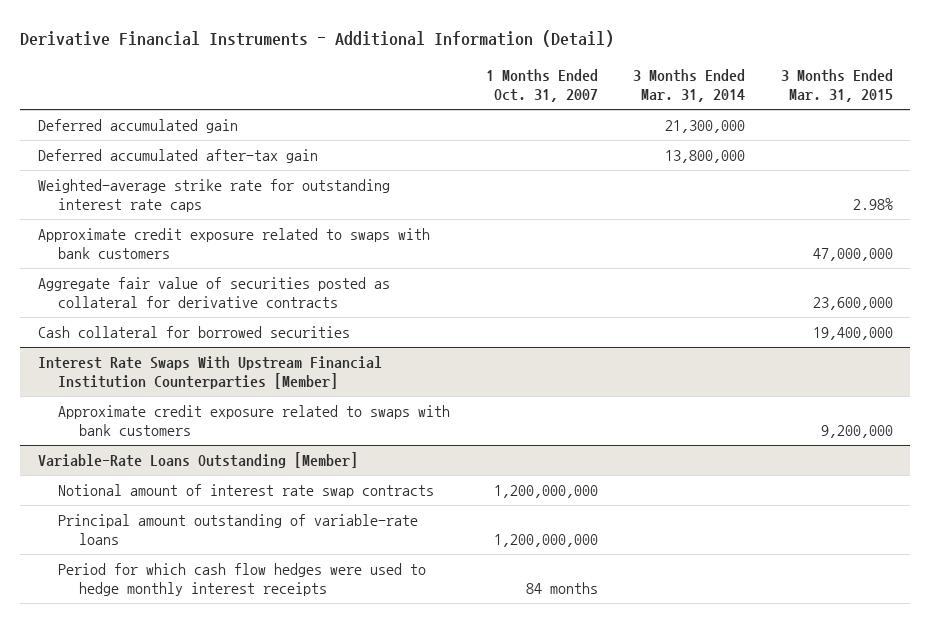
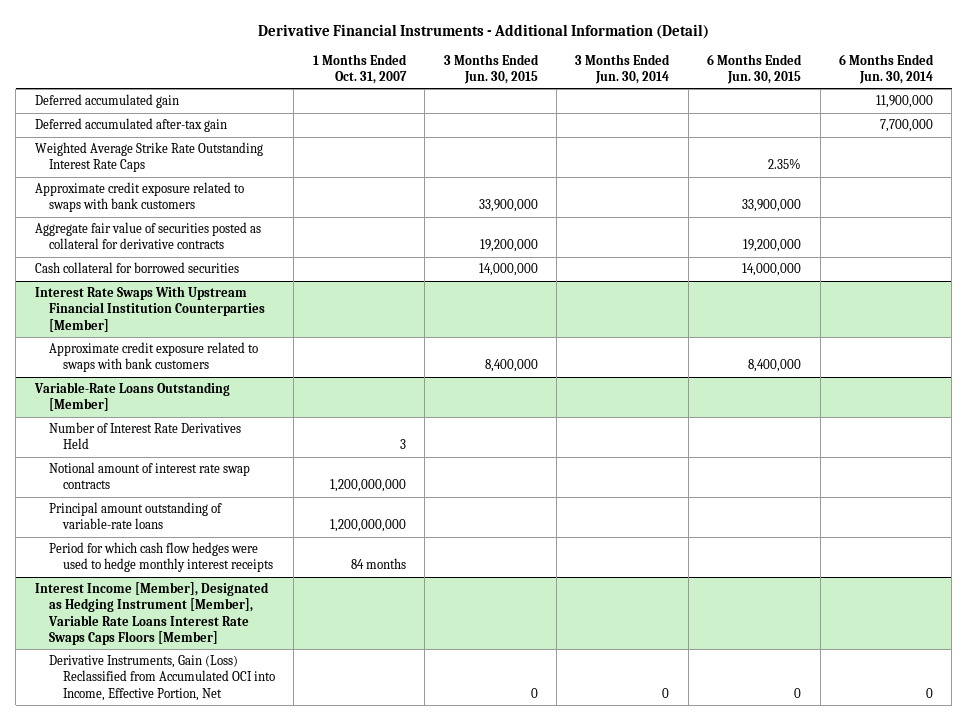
[633,68,746,103] 3 Months Ended Mar. 31, 2014 -> none
[780,68,893,103] 3 Months Ended Mar. 31, 2015 -> none
none -> [443,53,539,84] 3 Months Ended Jun. 30, 2015
none -> [575,53,671,84] 3 Months Ended Jun. 30, 2014
none -> [707,53,803,84] 6 Months Ended Jun. 30, 2015
none -> [839,53,935,84] 6 Months Ended Jun. 30, 2014
[37,178,390,213] Weighted-average strike rate for outstanding interest rate caps -> [34,142,263,173] Weighted Average Strike Rate Outstanding Interest Rate Caps
none -> [48,422,241,450] Number of Interest Rate Derivatives Held
none -> [34,582,269,645] Interest Income [Member], Designated as Hedging Instrument [Member], Variable Rate Loans Interest Rate Swaps Caps Floors [Member]
none -> [48,655,275,701] Derivative Instruments, Gain (Loss) Reclassified from Accumulated OCI into Income, Effective Portion, Net

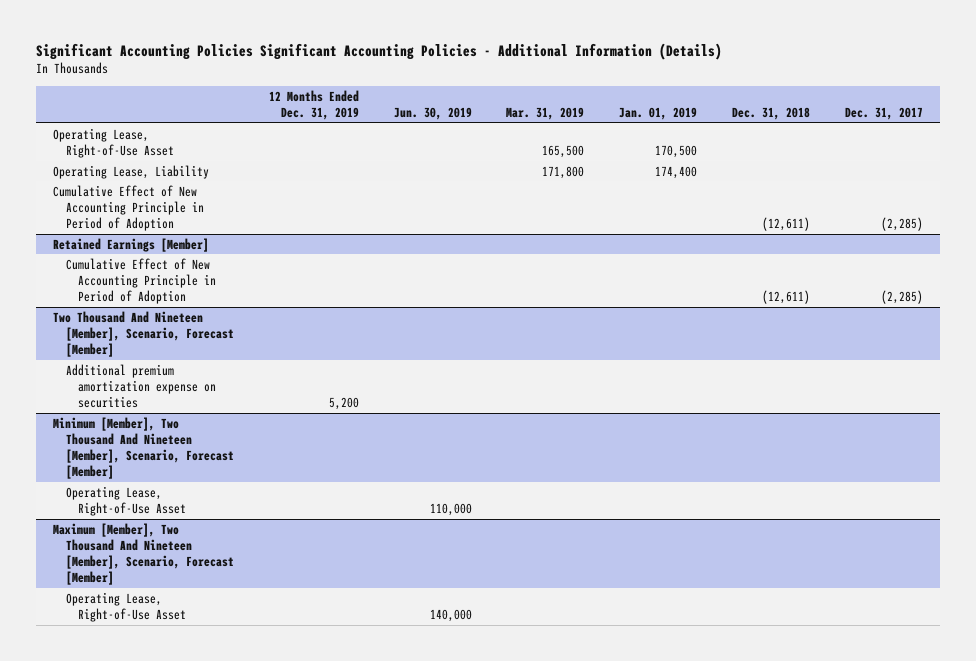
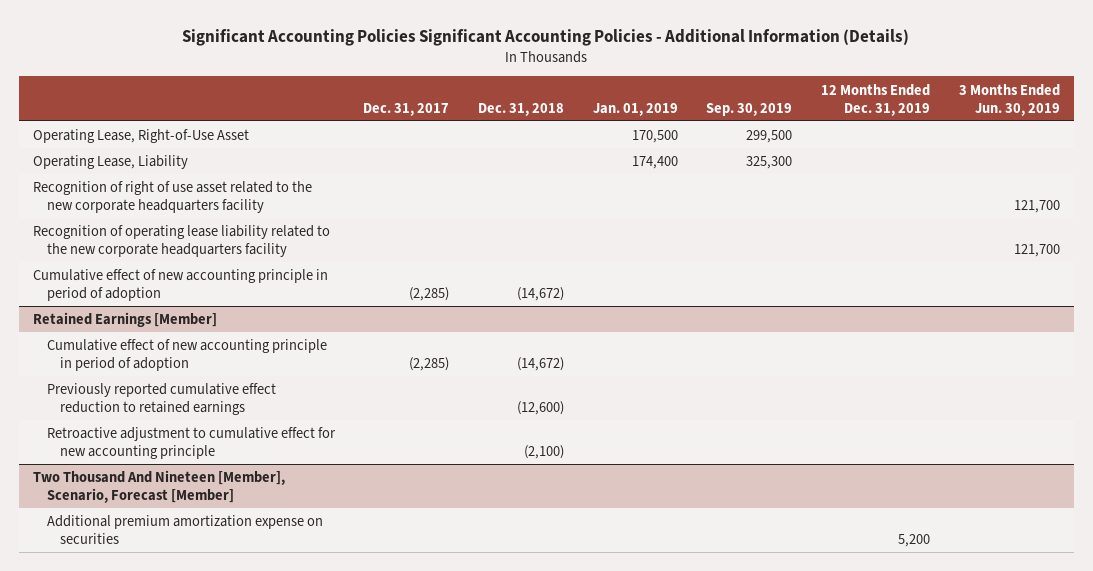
[393,107,472,121] Jun. 30, 2019 -> none
[506,107,585,121] Mar. 31, 2019 -> none
none -> [706,102,793,116] Sep. 30, 2019
none -> [958,83,1060,116] 3 Months Ended Jun. 30, 2019
none -> [33,181,313,214] Recognition of right of use asset related to the new corporate headquarters facility
none -> [33,225,331,258] Recognition of operating lease liability related to the new corporate headquarters facility
[53,184,204,232] Cumulative Effect of New Accounting Principle in Period of Adoption -> [33,269,329,302] Cumulative effect of new accounting principle in period of adoption
[762,217,811,232] (12,611) -> [517,287,565,302] (14,672)
[65,257,217,305] Cumulative Effect of New Accounting Principle in Period of Adoption -> [46,339,327,372] Cumulative effect of new accounting principle in period of adoption
[762,290,811,305] (12,611) -> [517,357,565,372] (14,672)
none -> [46,383,276,416] Previously reported cumulative effect reduction to retained earnings
none -> [46,427,336,460] Retroactive adjustment to cumulative effect for new accounting principle
[53,416,234,480] Minimum [Member], Two Thousand And Nineteen [Member], Scenario, Forecast [Member] -> none
[65,485,187,516] Operating Lease, Right-of-Use Asset -> none
[53,522,234,586] Maximum [Member], Two Thousand And Nineteen [Member], Scenario, Forecast [Member] -> none
[65,591,187,622] Operating Lease, Right-of-Use Asset -> none

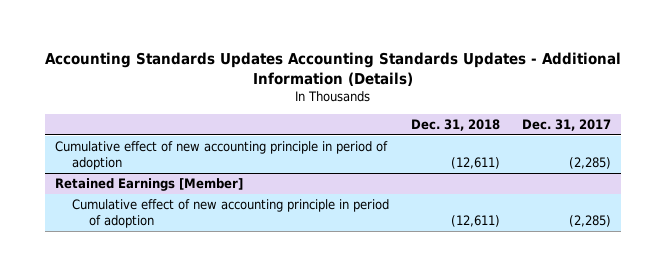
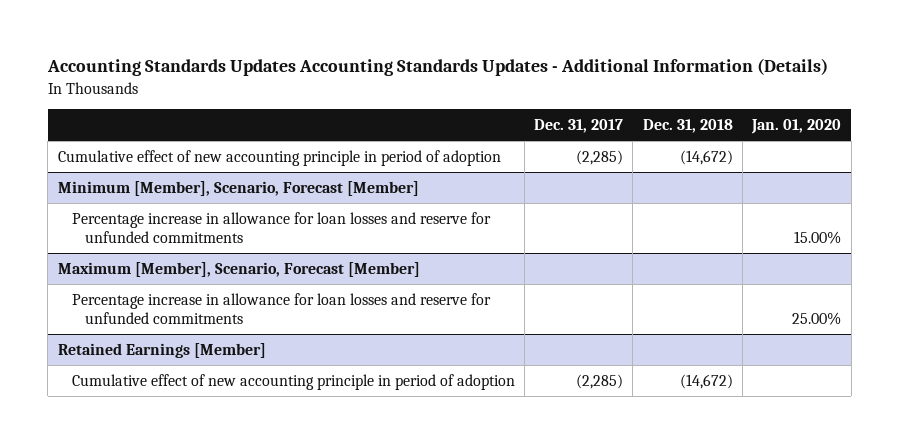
none -> [751,119,842,135] Jan. 01, 2020
[450,157,500,170] (12,611) -> [679,149,733,165] (14,672)
none -> [57,180,419,196] Minimum [Member], Scenario, Forecast [Member]
none -> [71,211,491,243] Percentage increase in allowance for loan losses and reserve for unfunded commitments
none -> [57,261,420,277] Maximum [Member], Scenario, Forecast [Member]
none -> [71,292,491,324] Percentage increase in allowance for loan losses and reserve for unfunded commitments
[450,215,500,228] (12,611) -> [679,373,733,389] (14,672)

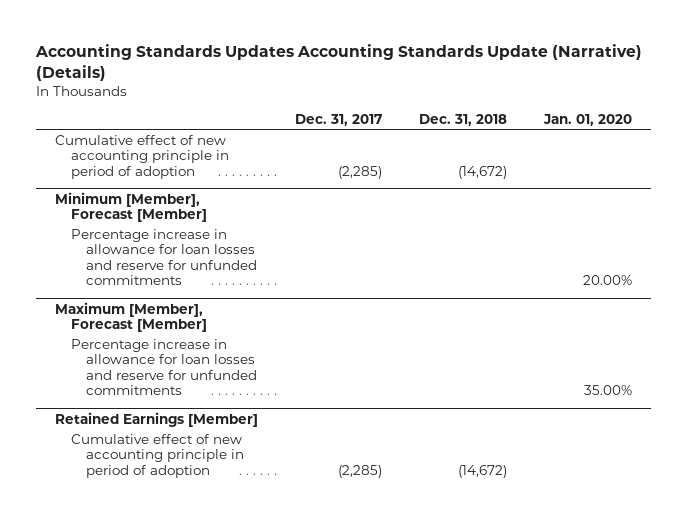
[46,58,828,77] Accounting Standards Updates Accounting Standards Updates - Additional Information (Details) -> [35,44,643,81] Accounting Standards Updates Accounting Standards Update (Narrative) (Details)
[57,180,419,196] Minimum [Member], Scenario, Forecast [Member] -> [54,191,207,222] Minimum [Member], Forecast [Member]
[794,230,842,244] 15.00% -> [583,275,633,286] 20.00%
[57,261,420,277] Maximum [Member], Scenario, Forecast [Member] -> [54,301,207,332] Maximum [Member], Forecast [Member]
[792,311,842,325] 25.00% -> [584,385,633,396] 35.00%

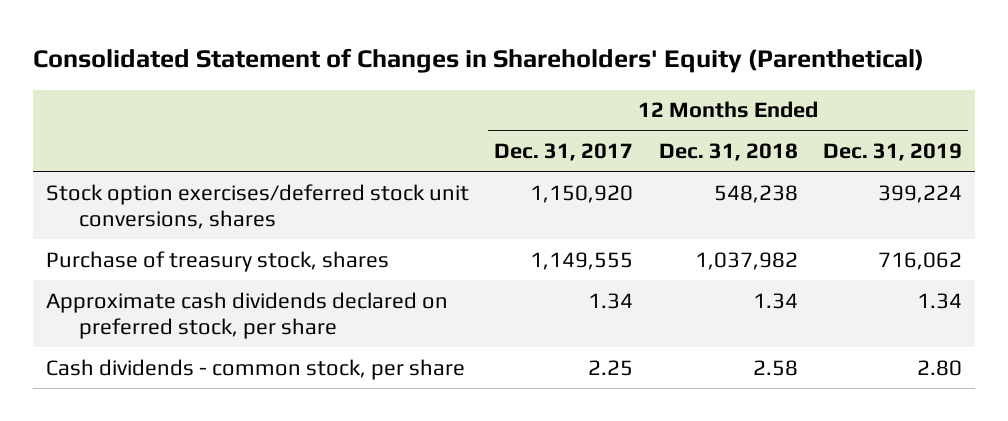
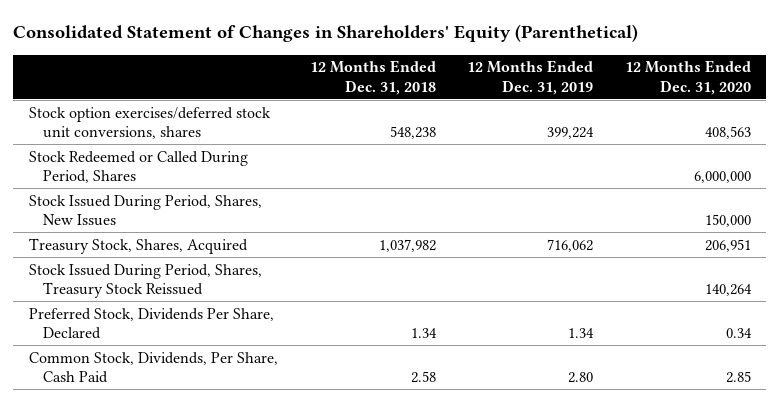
[494,142,634,161] Dec. 31, 2017 -> none
none -> [624,60,751,95] 12 Months Ended Dec. 31, 2020
none -> [29,150,249,183] Stock Redeemed or Called During Period, Shares
none -> [29,194,263,226] Stock Issued During Period, Shares, New Issues
[45,250,389,272] Purchase of treasury stock, shares -> [29,237,249,254] Treasury Stock, Shares, Acquired
none -> [29,263,263,298] Stock Issued During Period, Shares, Treasury Stock Reissued
[45,291,448,339] Approximate cash dividends declared on preferred stock, per share -> [29,307,275,339] Preferred Stock, Dividends Per Share, Declared
[45,358,465,380] Cash dividends - common stock, per share -> [29,351,279,383] Common Stock, Dividends, Per Share, Cash Paid

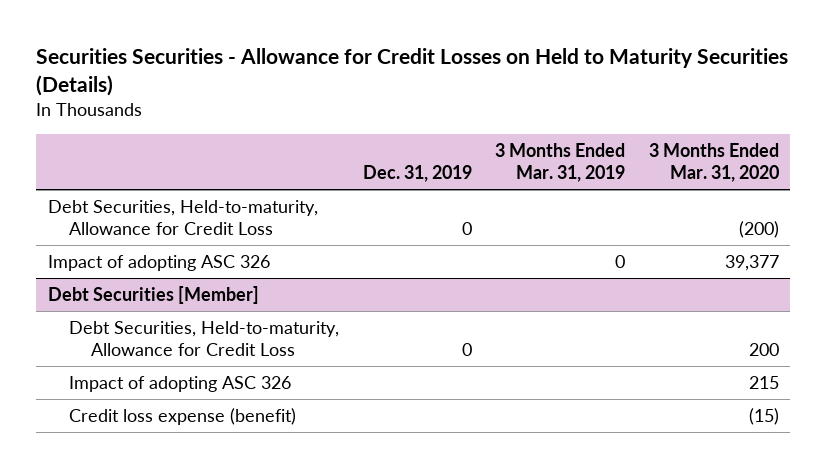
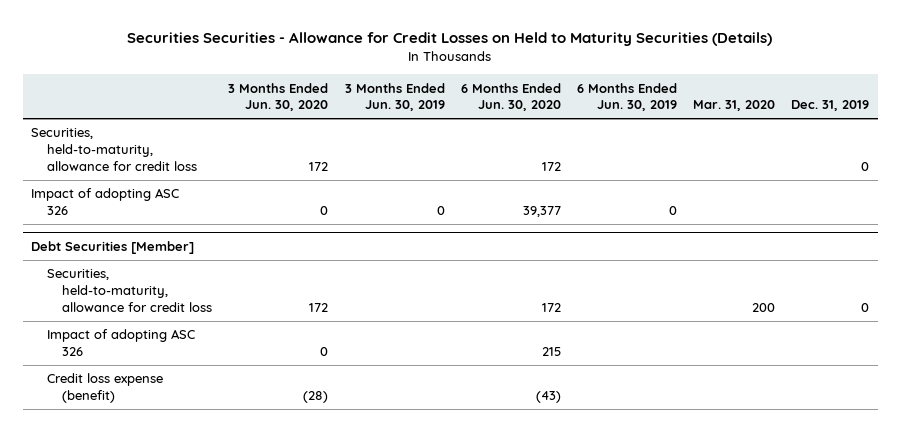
[495,143,626,183] 3 Months Ended Mar. 31, 2019 -> none
[648,143,779,183] 3 Months Ended Mar. 31, 2020 -> none
none -> [228,82,329,112] 3 Months Ended Jun. 30, 2020
none -> [344,82,445,112] 3 Months Ended Jun. 30, 2019
none -> [460,82,561,112] 6 Months Ended Jun. 30, 2020
none -> [577,82,678,112] 6 Months Ended Jun. 30, 2019
none -> [693,100,776,112] Mar. 31, 2020
[47,199,318,236] Debt Securities, Held-to-maturity, Allowance for Credit Loss -> [30,128,197,171] Securities, held-to-maturity, allowance for credit loss
[69,320,340,357] Debt Securities, Held-to-maturity, Allowance for Credit Loss -> [46,269,213,312] Securities, held-to-maturity, allowance for credit loss

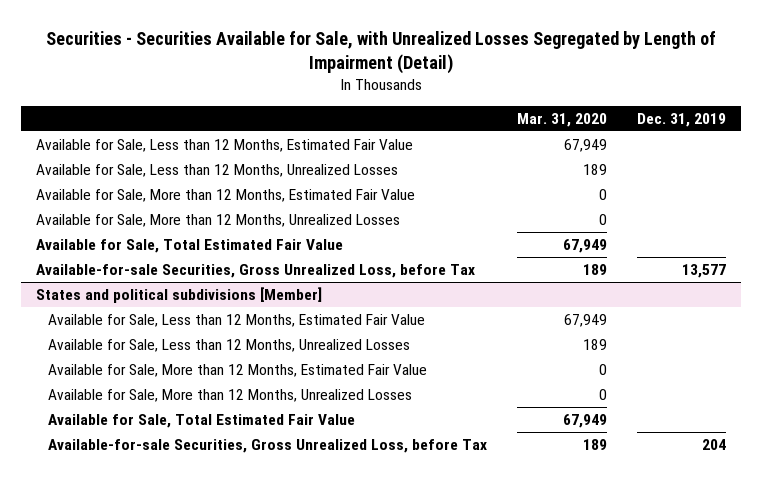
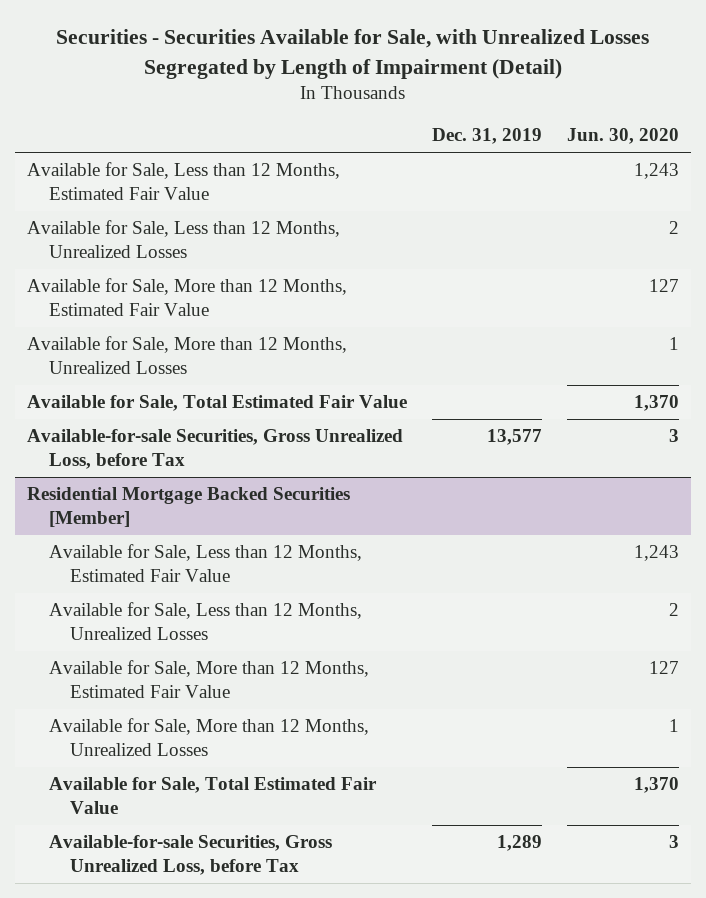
[516,112,607,127] Mar. 31, 2020 -> none
none -> [566,128,679,145] Jun. 30, 2020
[36,286,323,303] States and political subdivisions [Member] -> none
[47,313,425,327] Available for Sale, Less than 12 Months, Estimated Fair Value -> none
[47,338,410,352] Available for Sale, Less than 12 Months, Unrealized Losses -> none
[47,363,427,377] Available for Sale, More than 12 Months, Estimated Fair Value -> none
[47,388,412,402] Available for Sale, More than 12 Months, Unrealized Losses -> none
[47,413,355,428] Available for Sale, Total Estimated Fair Value -> none
[47,438,487,453] Available-for-sale Securities, Gross Unrealized Loss, before Tax -> none
none -> [27,487,351,528] Residential Mortgage Backed Securities [Member]
none -> [48,544,362,583] Available for Sale, Less than 12 Months, Estimated Fair Value
none -> [48,602,362,641] Available for Sale, Less than 12 Months, Unrealized Losses
none -> [48,660,369,699] Available for Sale, More than 12 Months, Estimated Fair Value
none -> [48,718,369,757] Available for Sale, More than 12 Months, Unrealized Losses
none -> [48,777,377,815] Available for Sale, Total Estimated Fair Value
none -> [48,835,332,876] Available-for-sale Securities, Gross Unrealized Loss, before Tax

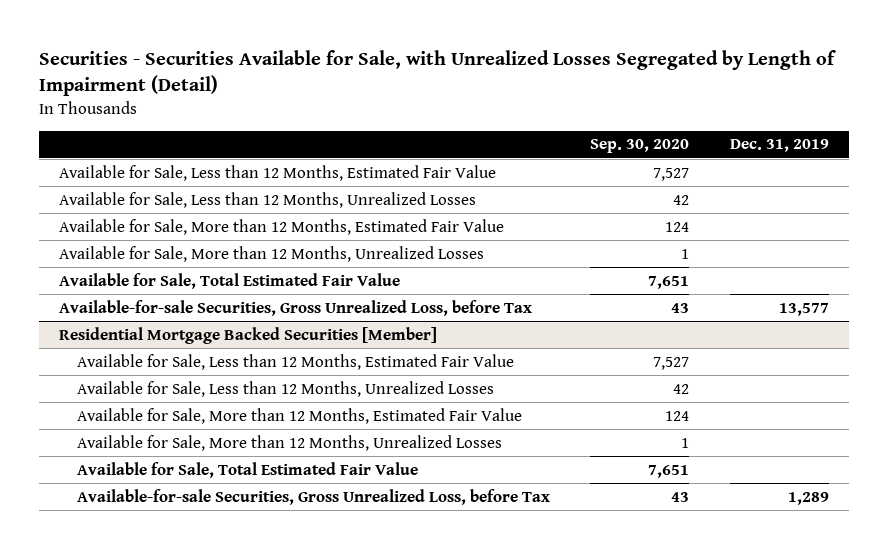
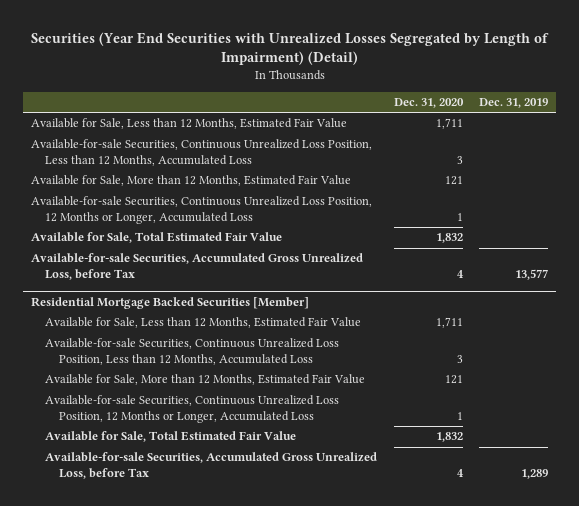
[38,50,836,97] Securities - Securities Available for Sale, with Unrealized Losses Segregated by Length of Impairment (Detail) -> [30,31,549,66] Securities (Year End Securities with Unrealized Losses Segregated by Length of Impairment) (Detail)
[590,139,690,154] Sep. 30, 2020 -> none
none -> [393,98,464,109] Dec. 31, 2020
[59,191,477,208] Available for Sale, Less than 12 Months, Unrealized Losses -> [31,139,373,167] Available-for-sale Securities, Continuous Unrealized Loss Position, Less than 12 Months, Accumulated Loss
[59,245,485,262] Available for Sale, More than 12 Months, Unrealized Losses -> [31,196,373,225] Available-for-sale Securities, Continuous Unrealized Loss Position, 12 Months or Longer, Accumulated Loss
[59,299,533,316] Available-for-sale Securities, Gross Unrealized Loss, before Tax -> [31,253,364,281] Available-for-sale Securities, Accumulated Gross Unrealized Loss, before Tax
[76,380,494,397] Available for Sale, Less than 12 Months, Unrealized Losses -> [45,338,340,366] Available-for-sale Securities, Continuous Unrealized Loss Position, Less than 12 Months, Accumulated Loss
[76,434,502,451] Available for Sale, More than 12 Months, Unrealized Losses -> [45,395,340,424] Available-for-sale Securities, Continuous Unrealized Loss Position, 12 Months or Longer, Accumulated Loss
[76,488,550,505] Available-for-sale Securities, Gross Unrealized Loss, before Tax -> [45,452,378,480] Available-for-sale Securities, Accumulated Gross Unrealized Loss, before Tax

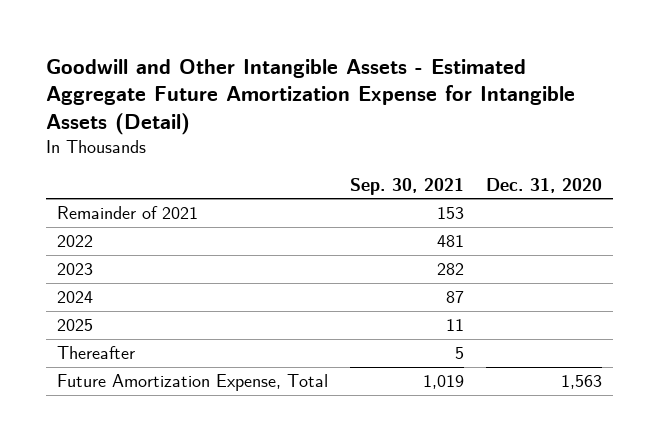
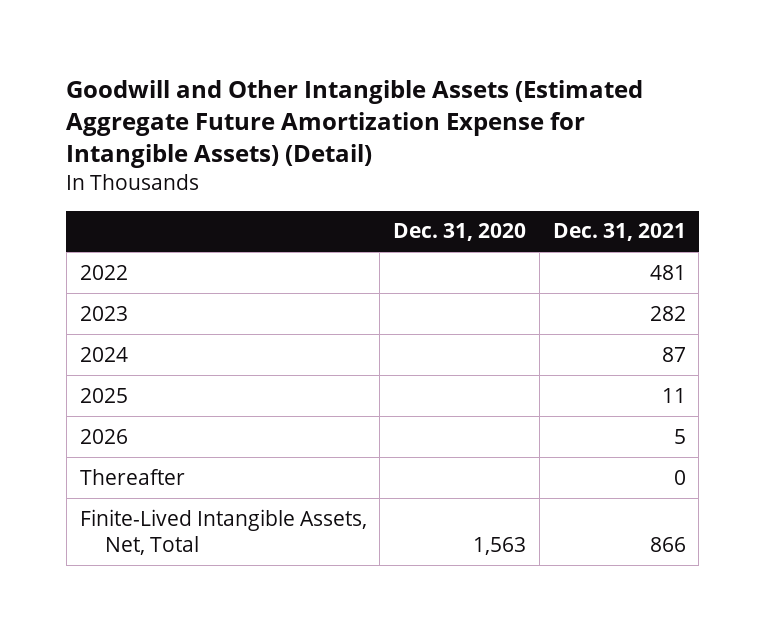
[46,58,576,136] Goodwill and Other Intangible Assets - Estimated Aggregate Future Amortization Expense for Intangible Assets (Detail) -> [66,80,644,169] Goodwill and Other Intangible Assets (Estimated Aggregate Future Amortization Expense for Intangible Assets) (Detail)
[349,177,464,195] Sep. 30, 2021 -> none
none -> [552,223,686,242] Dec. 31, 2021
[57,206,199,220] Remainder of 2021 -> none
none -> [79,428,128,444] 2026
[57,374,329,392] Future Amortization Expense, Total -> [79,508,367,555] Finite-Lived Intangible Assets, Net, Total

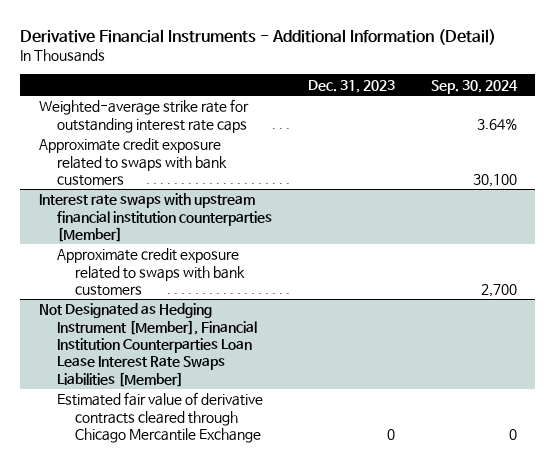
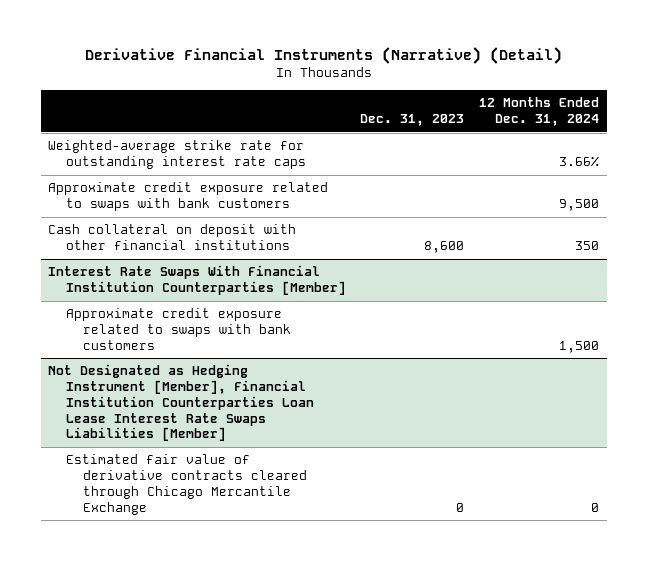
[20,28,497,45] Derivative Financial Instruments - Additional Information (Detail) -> [84,47,562,65] Derivative Financial Instruments (Narrative) (Detail)
[431,79,519,94] Sep. 30, 2024 -> none
none -> [479,97,600,127] 12 Months Ended Dec. 31, 2024
[38,193,272,242] Interest rate swaps with upstream financial institution counterparties [Member] -> none
[56,248,245,296] Approximate credit exposure related to swaps with bank customers -> none
none -> [48,224,297,251] Cash collateral on deposit with other financial institutions
none -> [48,265,346,296] Interest Rate Swaps With Financial Institution Counterparties [Member]
none -> [65,308,292,350] Approximate credit exposure related to swaps with bank customers

